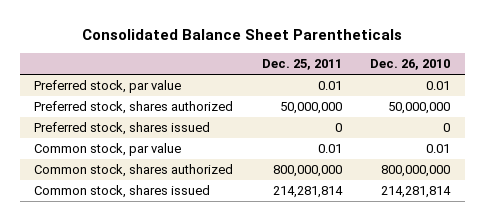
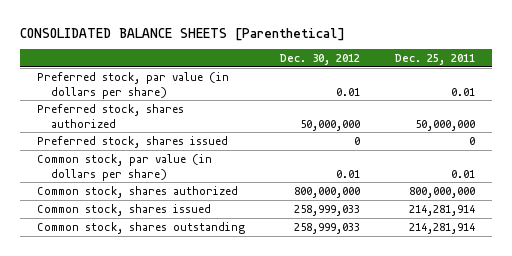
[82,29,403,41] Consolidated Balance Sheet Parentheticals -> [19,27,345,41] CONSOLIDATED BALANCE SHEETS [Parenthetical]
[370,59,451,71] Dec. 26, 2010 -> none
none -> [279,54,360,66] Dec. 30, 2012
[34,79,182,93] Preferred stock, par value -> [37,71,230,99] Preferred stock, par value (in dollars per share)
[34,142,182,156] Common stock, par value -> [37,153,213,181] Common stock, par value (in dollars per share)
[272,185,343,198] 214,281,814 -> [408,204,475,216] 214,281,914
none -> [37,221,246,234] Common stock, shares outstanding

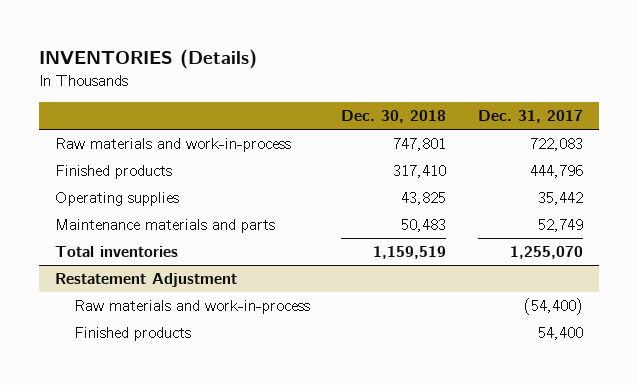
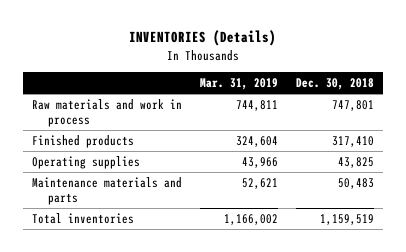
[477,110,583,124] Dec. 31, 2017 -> none
none -> [199,78,278,91] Mar. 31, 2019
[54,138,291,153] Raw materials and work-in-process -> [31,98,182,128] Raw materials and work in process
[54,273,237,288] Restatement Adjustment -> none
[73,300,310,315] Raw materials and work-in-process -> none
[73,327,191,342] Finished products -> none

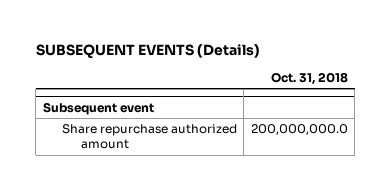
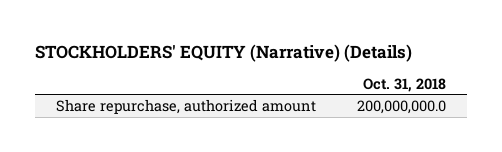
[35,43,260,59] SUBSEQUENT EVENTS (Details) -> [35,43,413,62] STOCKHOLDERS' EQUITY (Narrative) (Details)
[42,101,154,115] Subsequent event -> none
[61,124,237,150] Share repurchase authorized amount -> [55,99,316,115] Share repurchase, authorized amount

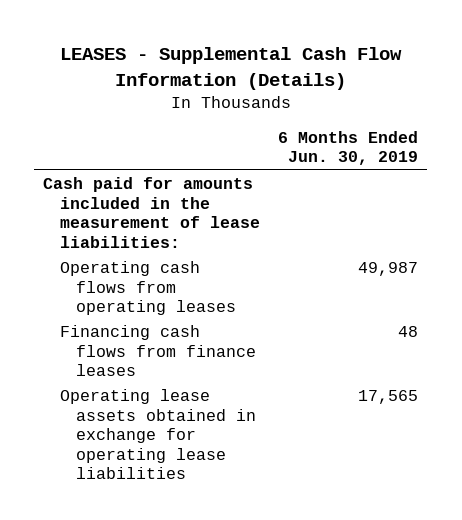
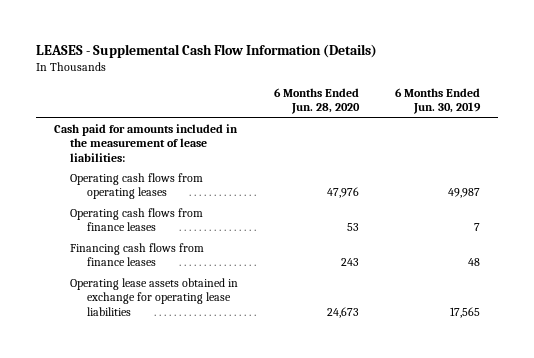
none -> [274,88,361,115] 6 Months Ended Jun. 28, 2020
none -> [70,208,204,232] Operating cash flows from finance leases

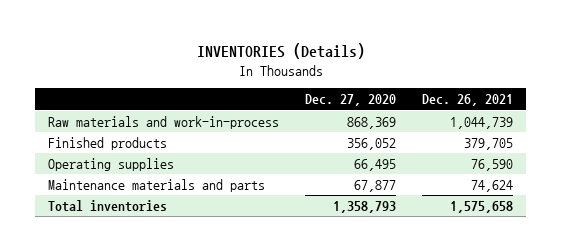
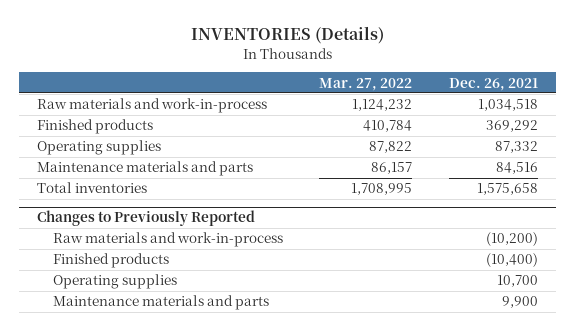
[305,94,397,107] Dec. 27, 2020 -> none
none -> [319,77,413,91] Mar. 27, 2022
[450,116,514,129] 1,044,739 -> [478,99,539,112] 1,034,518
[464,137,514,150] 379,705 -> [486,120,539,133] 369,292
[471,158,514,171] 76,590 -> [495,141,539,154] 87,332
[471,179,514,192] 74,624 -> [496,162,539,175] 84,516
none -> [37,210,256,227] Changes to Previously Reported
none -> [52,232,283,248] Raw materials and work-in-process
none -> [52,253,169,269] Finished products
none -> [52,274,177,290] Operating supplies
none -> [52,295,269,311] Maintenance materials and parts

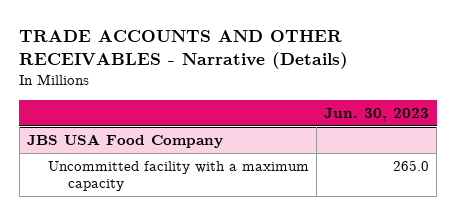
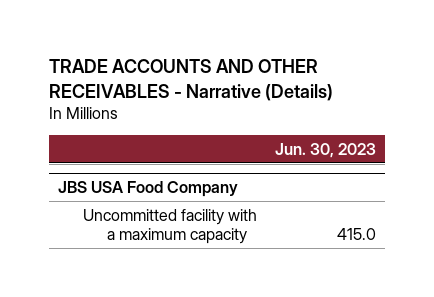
[392,159,429,171] 265.0 -> [337,228,377,241] 415.0

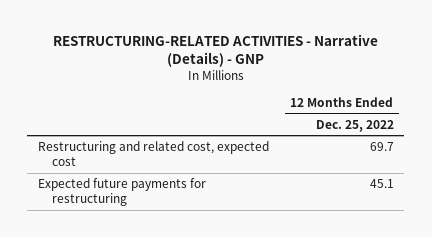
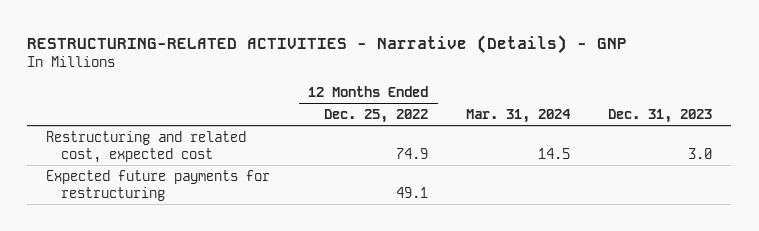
none -> [466,109,572,124] Mar. 31, 2024
none -> [608,109,713,124] Dec. 31, 2023
[369,142,394,152] 69.7 -> [396,148,429,160] 74.9
[369,179,394,189] 45.1 -> [396,187,429,199] 49.1

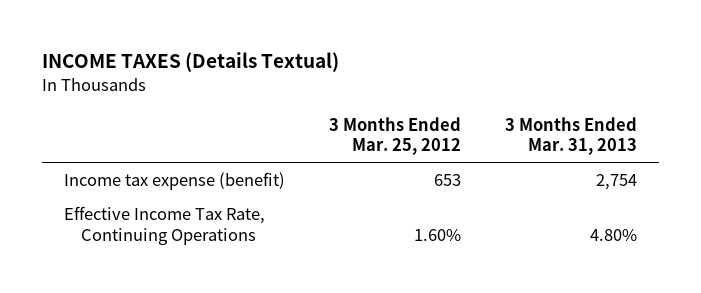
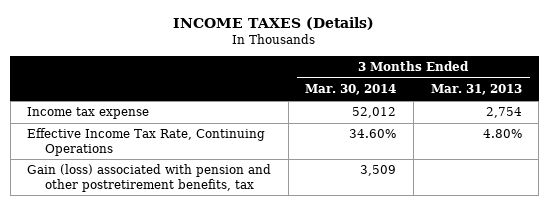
[42,52,340,73] INCOME TAXES (Details Textual) -> [173,17,375,31] INCOME TAXES (Details)
[329,116,462,156] 3 Months Ended Mar. 25, 2012 -> none
none -> [305,84,397,96] Mar. 30, 2014
[64,171,286,190] Income tax expense (benefit) -> [27,107,150,120] Income tax expense
none -> [27,164,272,192] Gain (loss) associated with pension and other postretirement benefits, tax

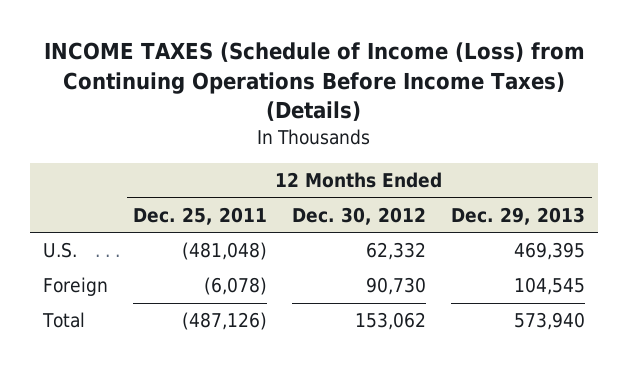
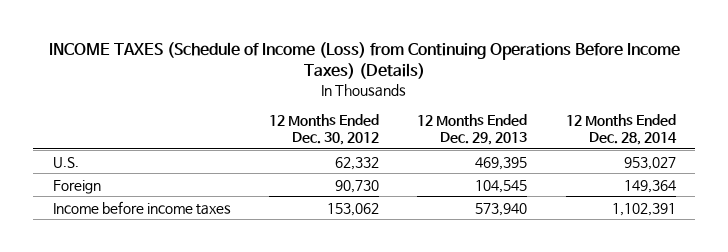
[132,206,267,225] Dec. 25, 2011 -> none
none -> [565,113,677,145] 12 Months Ended Dec. 28, 2014
[41,312,85,329] Total -> [52,200,231,215] Income before income taxes

